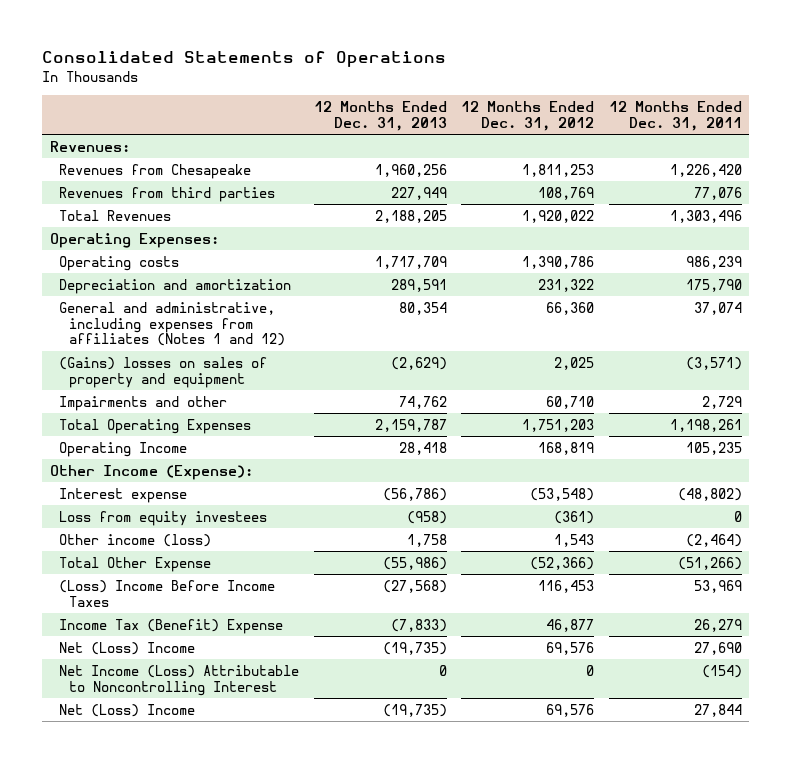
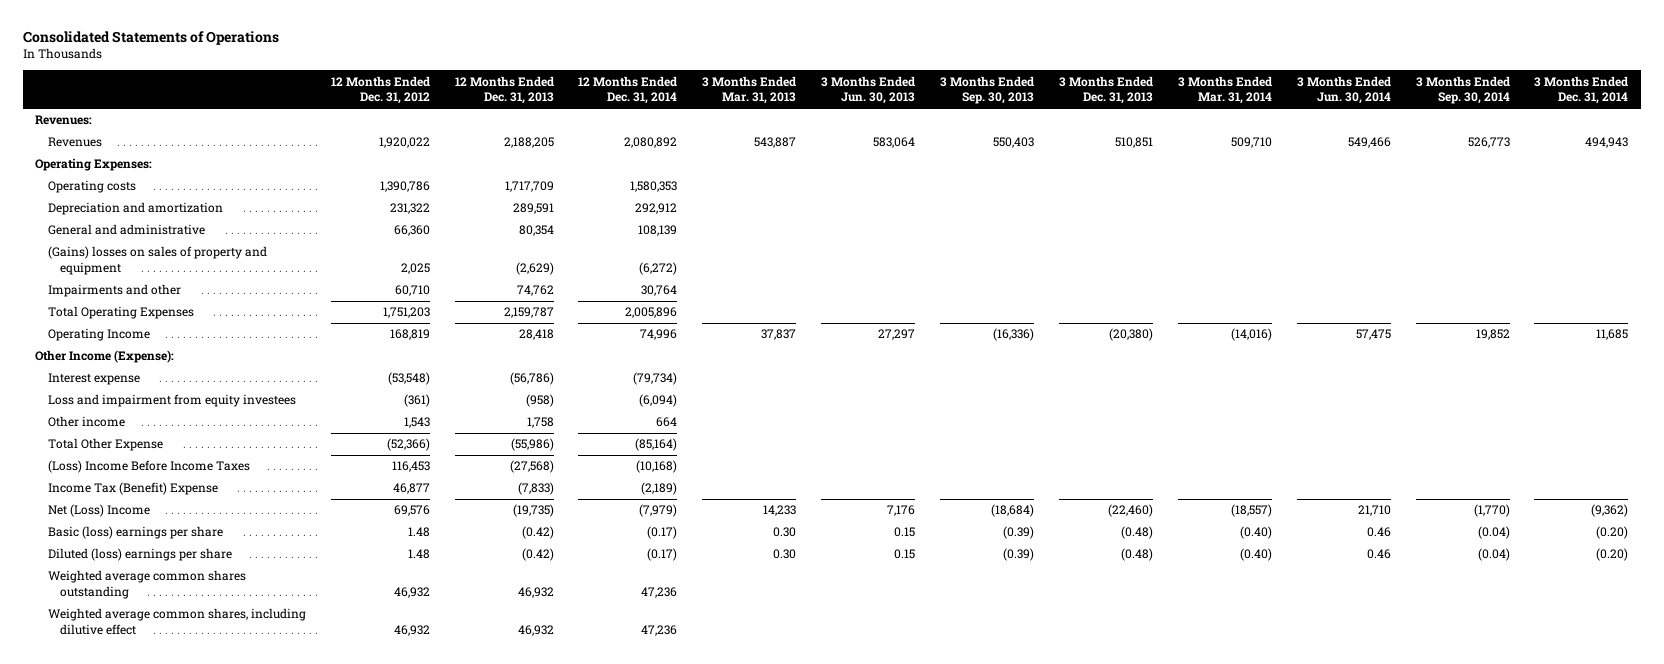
[609,101,743,131] 12 Months Ended Dec. 31, 2011 -> none
none -> [578,75,678,105] 12 Months Ended Dec. 31, 2014
none -> [702,75,797,105] 3 Months Ended Mar. 31, 2013
none -> [821,75,916,105] 3 Months Ended Jun. 30, 2013
none -> [940,75,1035,105] 3 Months Ended Sep. 30, 2013
none -> [1058,75,1153,105] 3 Months Ended Dec. 31, 2013
none -> [1177,75,1272,105] 3 Months Ended Mar. 31, 2014
none -> [1296,75,1391,105] 3 Months Ended Jun. 30, 2014
none -> [1415,75,1510,105] 3 Months Ended Sep. 30, 2014
none -> [1534,75,1629,105] 3 Months Ended Dec. 31, 2014
[59,163,252,179] Revenues from Chesapeake -> none
[59,186,276,202] Revenues from third parties -> none
[59,209,172,221] Total Revenues -> [47,137,102,148] Revenues
[59,301,285,347] General and administrative, including expenses from affiliates (Notes 1 and 12) -> [47,224,205,236] General and administrative
[59,510,268,526] Loss from equity investees -> [47,394,296,408] Loss and impairment from equity investees
[59,533,212,547] Other income (loss) -> [47,416,125,428] Other income
[59,664,300,696] Net Income (Loss) Attributable to Noncontrolling Interest -> none
[59,703,196,717] Net (Loss) Income -> none
none -> [47,526,223,540] Basic (loss) earnings per share
none -> [47,548,232,562] Diluted (loss) earnings per share
none -> [47,570,246,599] Weighted average common shares outstanding
none -> [47,608,306,635] Weighted average common shares, including dilutive effect

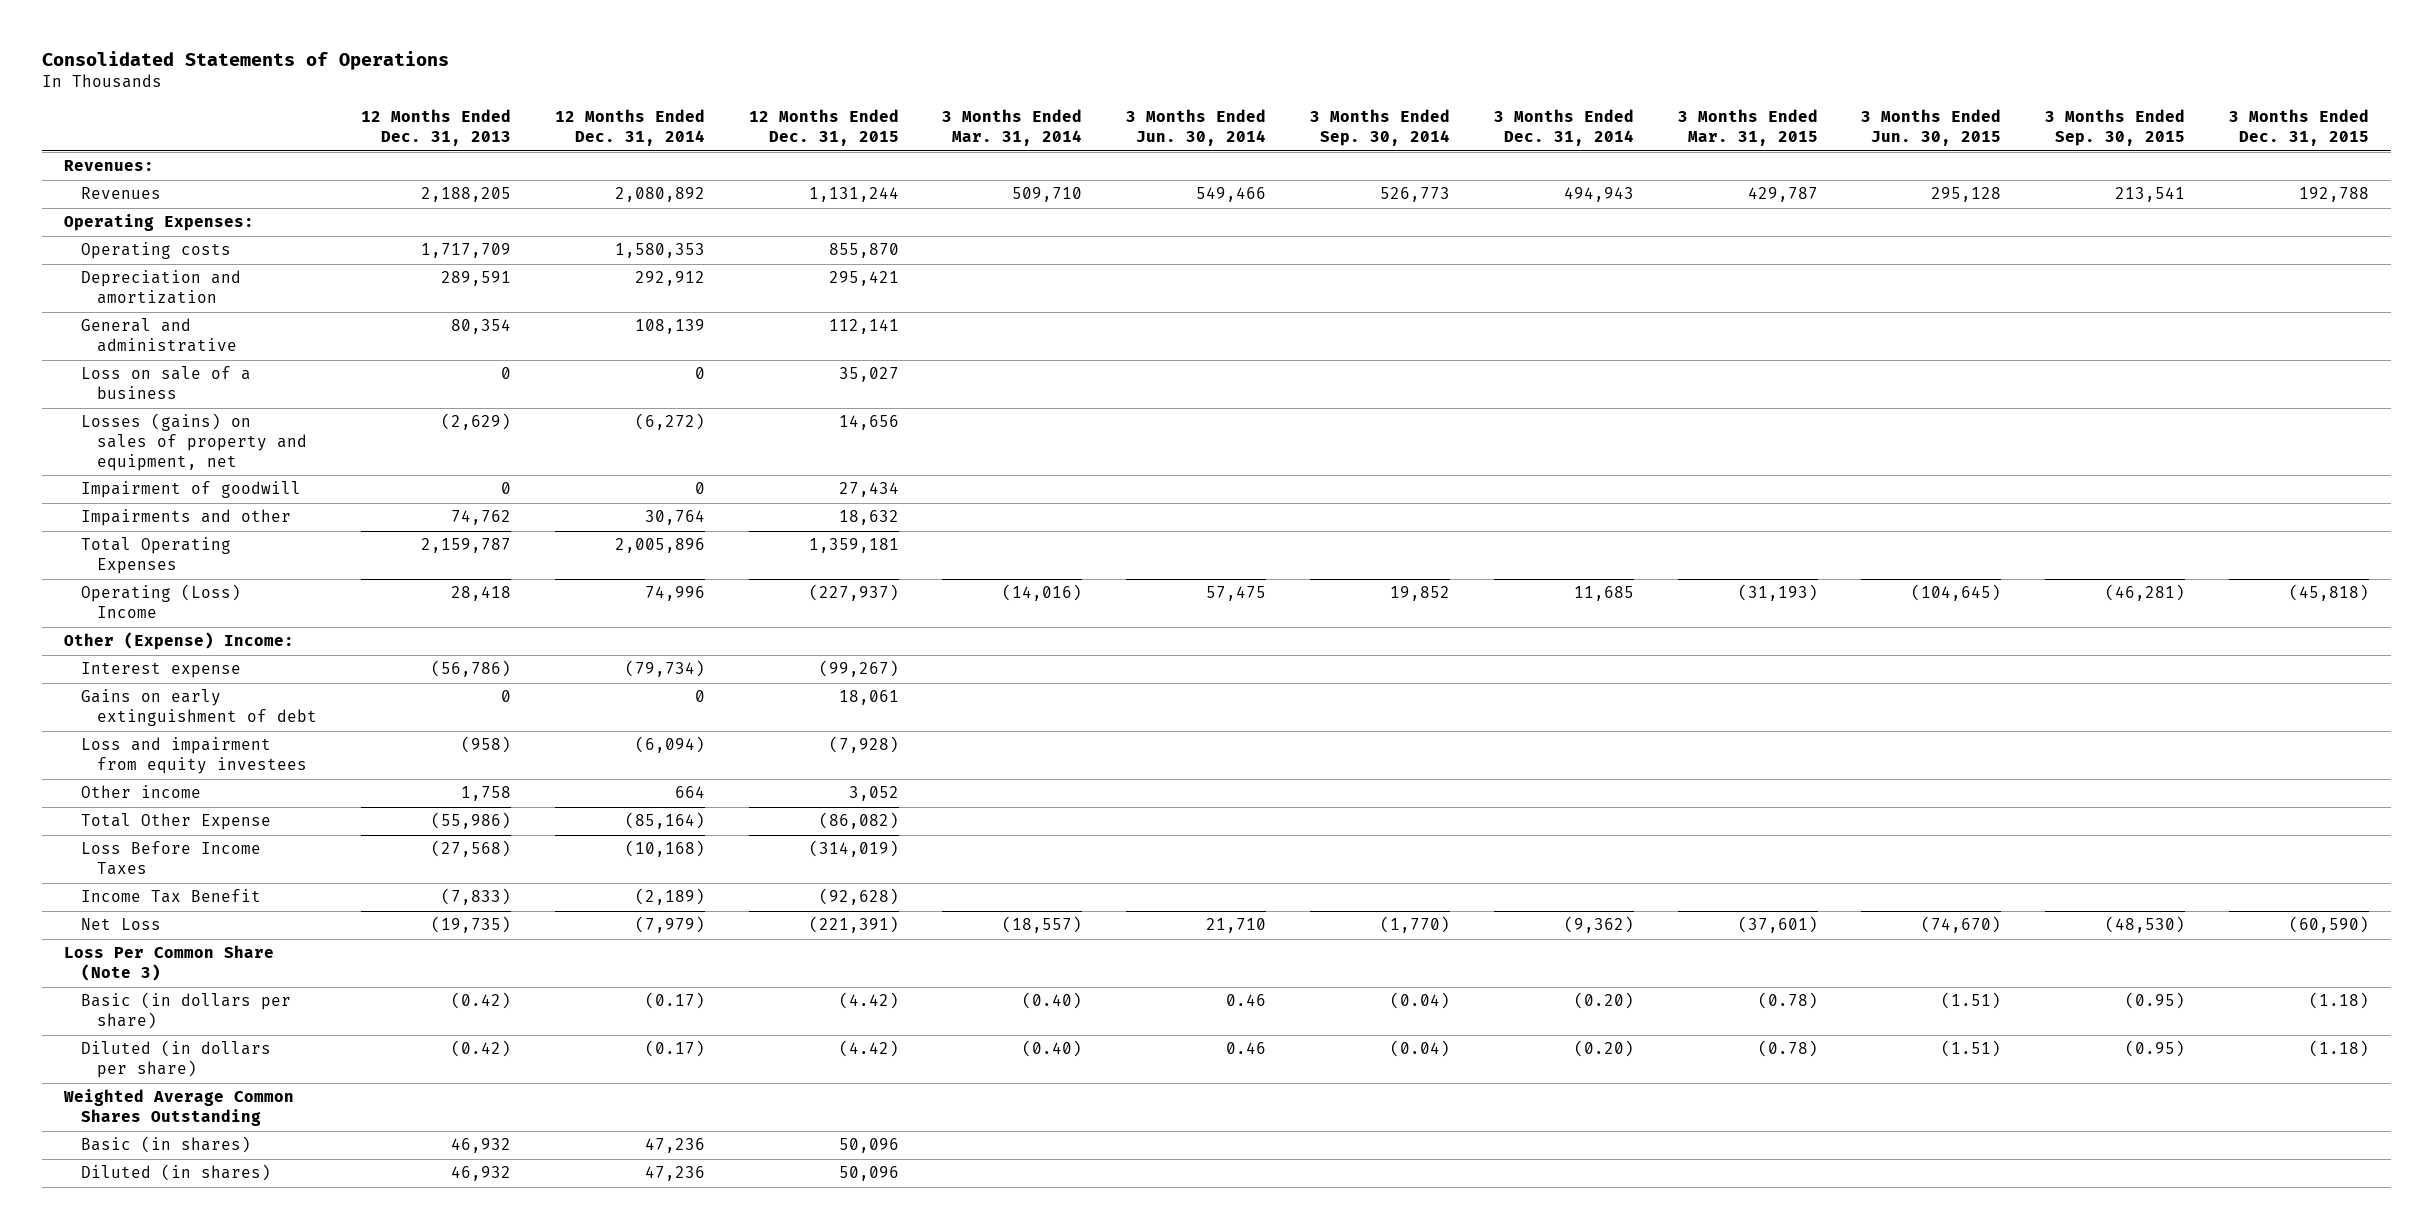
[330,75,430,105] 12 Months Ended Dec. 31, 2012 -> none
[702,75,797,105] 3 Months Ended Mar. 31, 2013 -> none
[821,75,916,105] 3 Months Ended Jun. 30, 2013 -> none
[940,75,1035,105] 3 Months Ended Sep. 30, 2013 -> none
[1058,75,1153,105] 3 Months Ended Dec. 31, 2013 -> none
none -> [748,109,899,147] 12 Months Ended Dec. 31, 2015
none -> [1677,109,1818,147] 3 Months Ended Mar. 31, 2015
none -> [1861,109,2002,147] 3 Months Ended Jun. 30, 2015
none -> [2045,109,2186,147] 3 Months Ended Sep. 30, 2015
none -> [2228,109,2369,147] 3 Months Ended Dec. 31, 2015
none -> [80,366,251,400] Loss on sale of a business
[47,246,267,275] (Gains) losses on sales of property and equipment -> [80,413,308,472] Losses (gains) on sales of property and equipment, net
none -> [80,481,301,499] Impairment of goodwill
[47,328,150,342] Operating Income -> [80,584,241,619] Operating (Loss) Income
[35,350,175,364] Other Income (Expense): -> [64,632,295,651] Other (Expense) Income:
none -> [80,689,318,727] Gains on early extinguishment of debt
[47,460,250,474] (Loss) Income Before Income Taxes -> [80,841,261,876] Loss Before Income Taxes
[47,482,218,496] Income Tax (Benefit) Expense -> [80,889,261,904] Income Tax Benefit
[47,504,150,518] Net (Loss) Income -> [80,918,161,931] Net Loss
none -> [64,945,275,982] Loss Per Common Share (Note 3)
[47,526,223,540] Basic (loss) earnings per share -> [80,992,291,1030] Basic (in dollars per share)
[47,548,232,562] Diluted (loss) earnings per share -> [80,1040,271,1079] Diluted (in dollars per share)
none -> [63,1089,295,1127] Weighted Average Common Shares Outstanding
[47,570,246,599] Weighted average common shares outstanding -> [80,1136,251,1154] Basic (in shares)
[47,608,306,635] Weighted average common shares, including dilutive effect -> [80,1164,271,1182] Diluted (in shares)

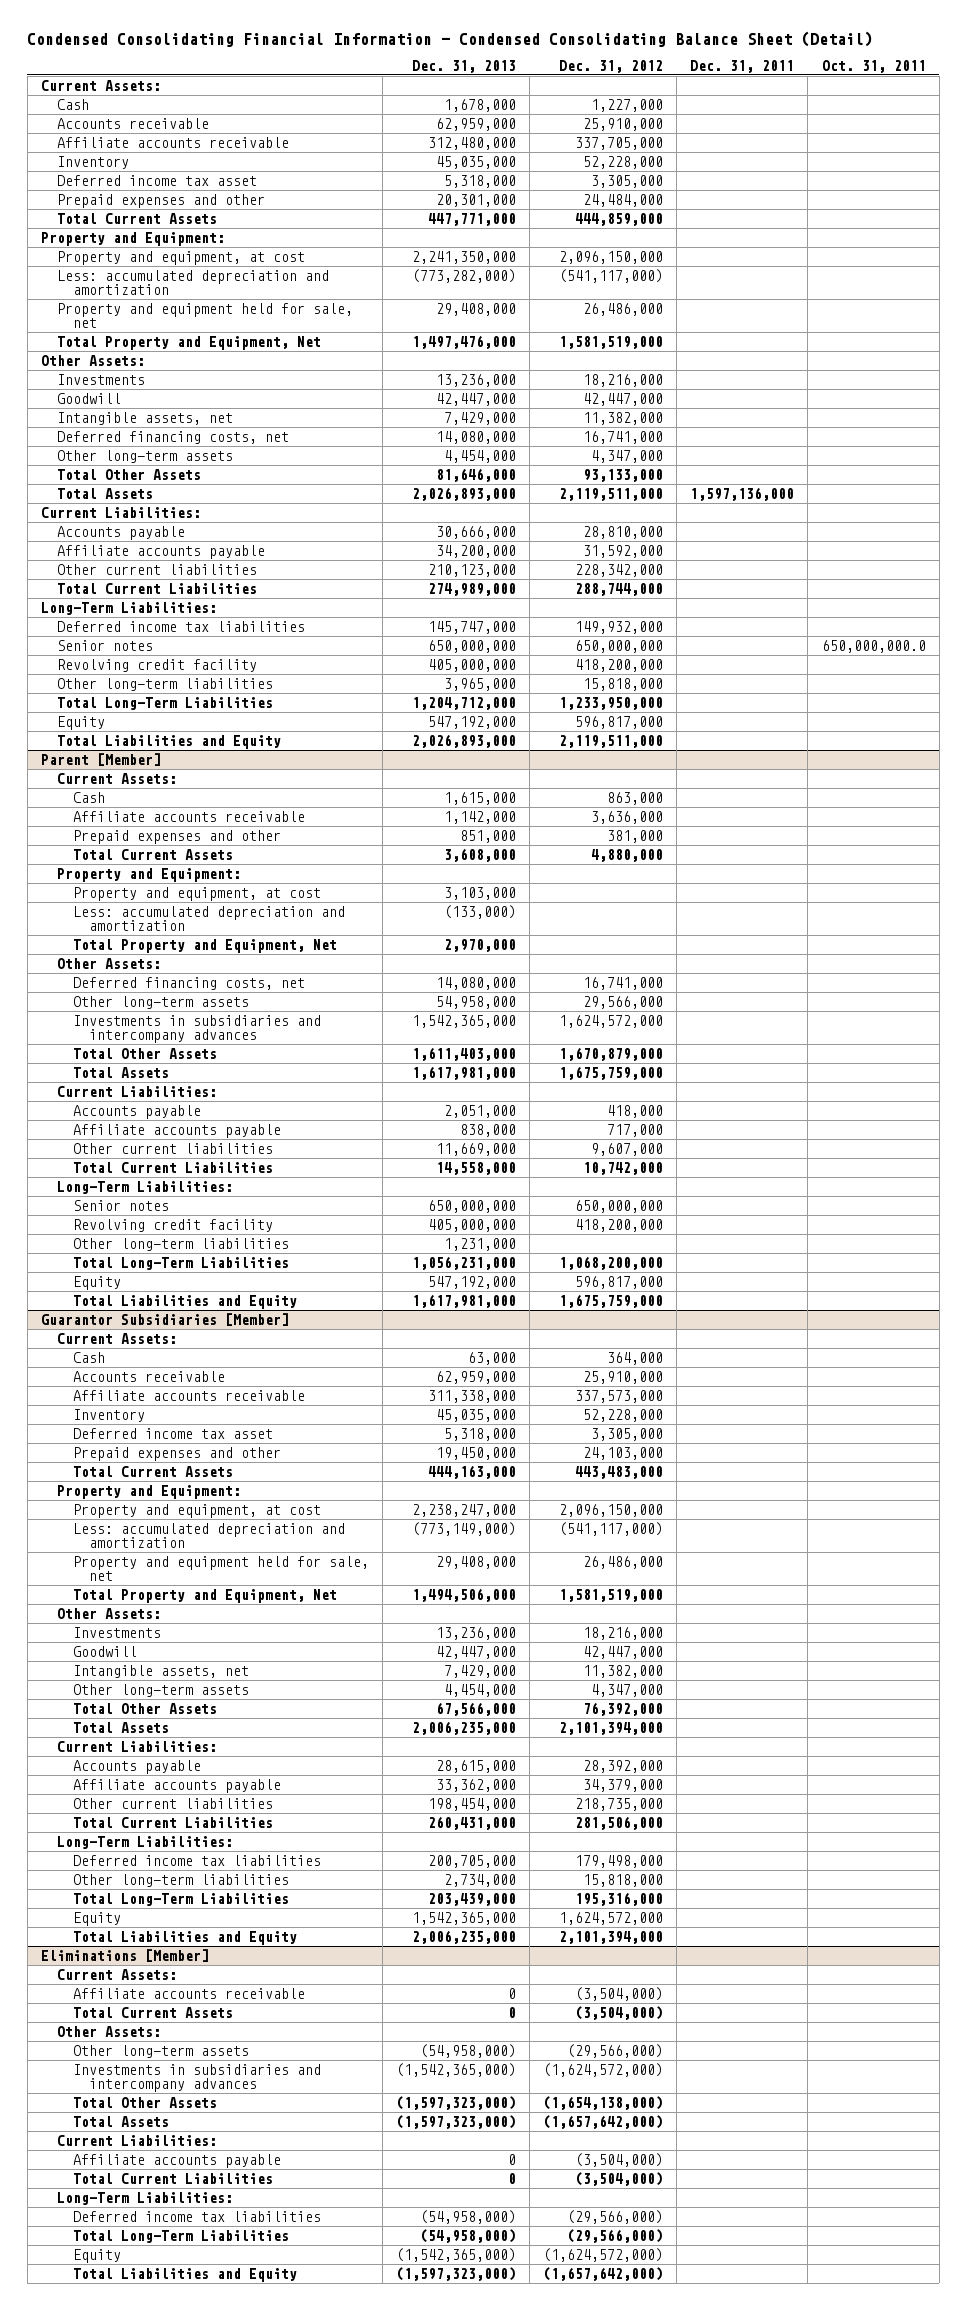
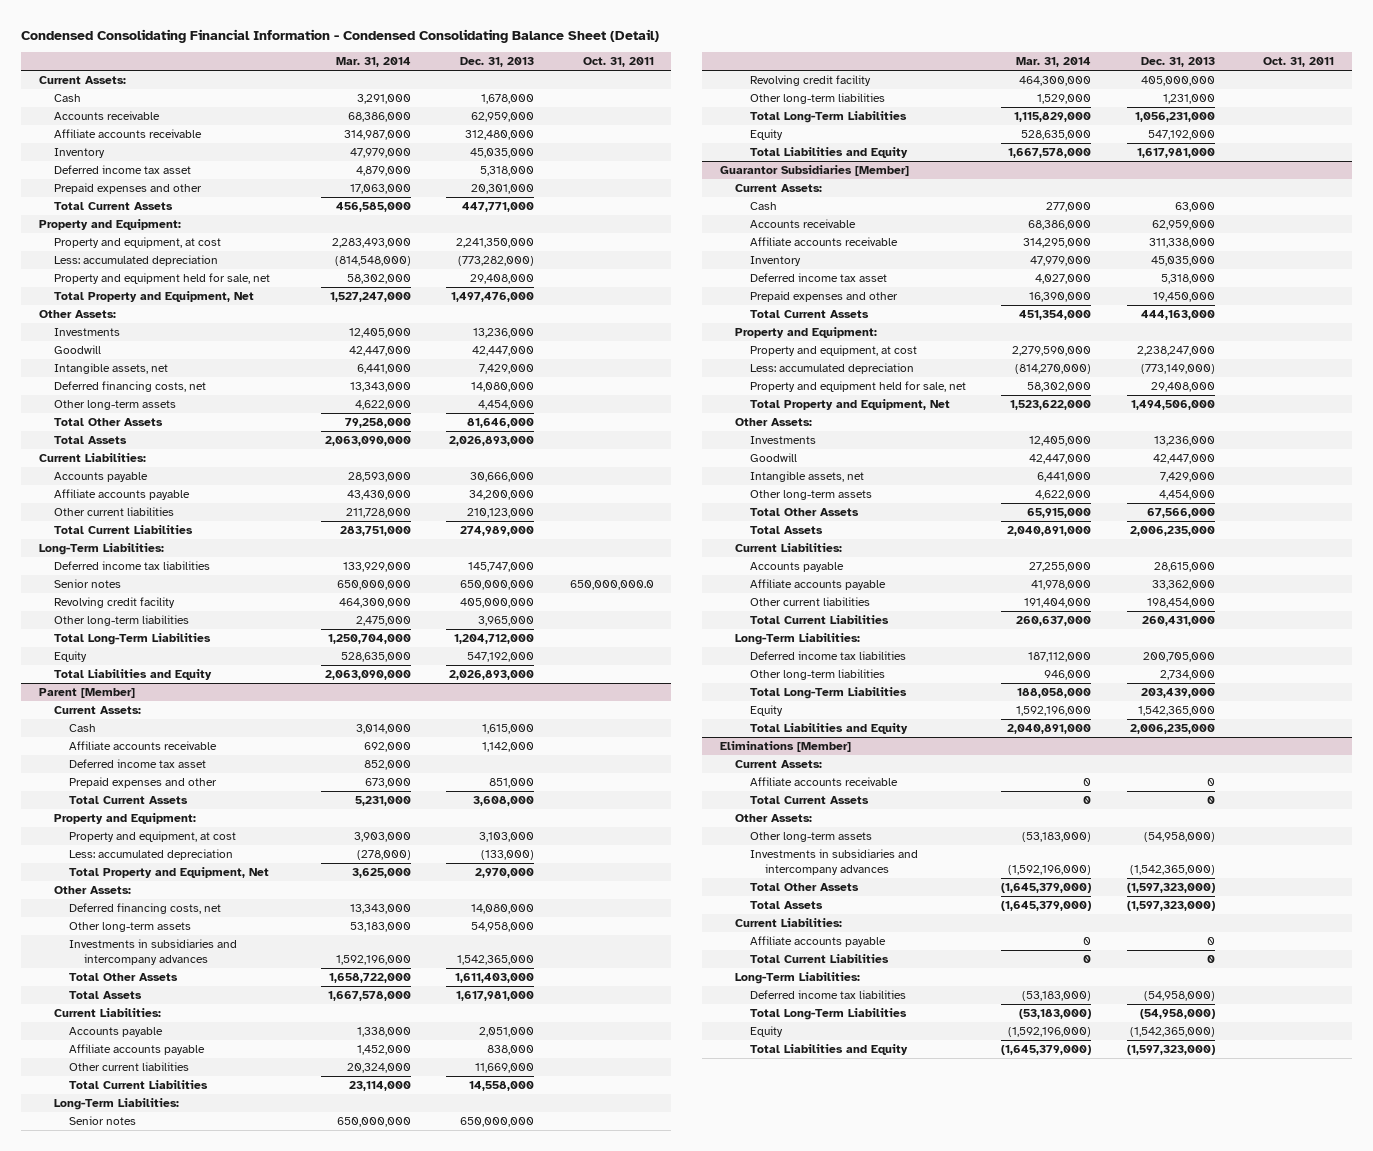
[559,59,664,73] Dec. 31, 2012 -> none
[690,59,795,73] Dec. 31, 2011 -> none
none -> [335,57,411,68] Mar. 31, 2014
[56,269,329,296] Less: accumulated depreciation and amortization -> [54,255,219,267] Less: accumulated depreciation
none -> [69,759,207,769] Deferred income tax asset
[72,905,345,932] Less: accumulated depreciation and amortization -> [69,849,234,861] Less: accumulated depreciation
[72,1522,345,1549] Less: accumulated depreciation and amortization -> [749,363,914,375] Less: accumulated depreciation

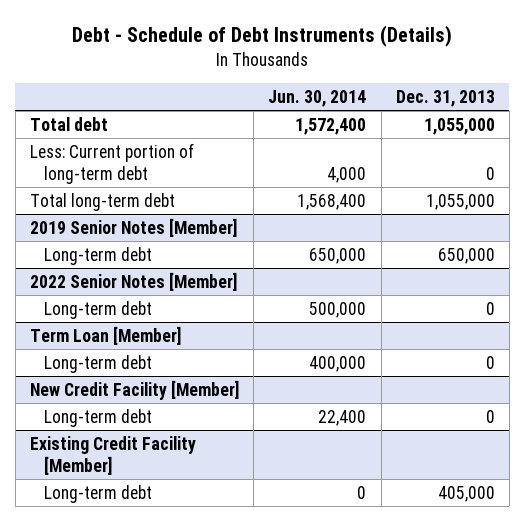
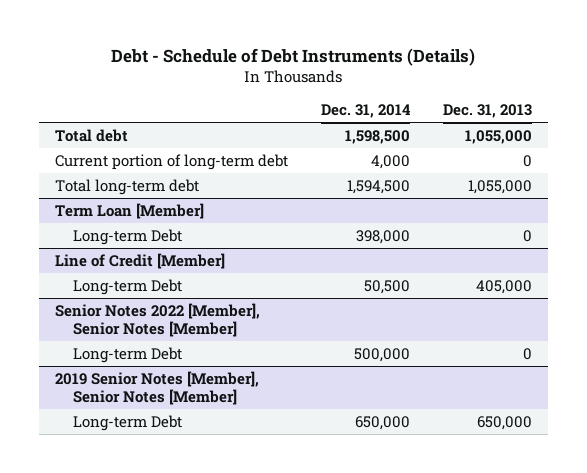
[268,89,367,107] Jun. 30, 2014 -> none
none -> [320,104,411,119] Dec. 31, 2014
[29,142,194,184] Less: Current portion of long-term debt -> [55,153,289,170] Current portion of long-term debt
[29,217,237,237] 2019 Senior Notes [Member] -> none
[43,246,152,265] Long-term debt -> none
[29,271,237,291] 2022 Senior Notes [Member] -> none
[43,300,152,319] Long-term debt -> none
[29,379,239,400] New Credit Facility [Member] -> none
[29,435,196,475] Existing Credit Facility [Member] -> none
[43,354,152,373] Long-term debt -> [72,228,182,245] Long-term Debt
none -> [55,252,226,269] Line of Credit [Member]
[43,408,152,427] Long-term debt -> [72,278,182,295] Long-term Debt
[485,409,495,423] 0 -> [475,279,532,294] 405,000
none -> [55,302,261,337] Senior Notes 2022 [Member], Senior Notes [Member]
[43,484,152,503] Long-term debt -> [72,346,182,363] Long-term Debt
[437,485,495,502] 405,000 -> [522,347,532,360] 0
none -> [55,370,260,405] 2019 Senior Notes [Member], Senior Notes [Member]
none -> [72,414,182,431] Long-term Debt

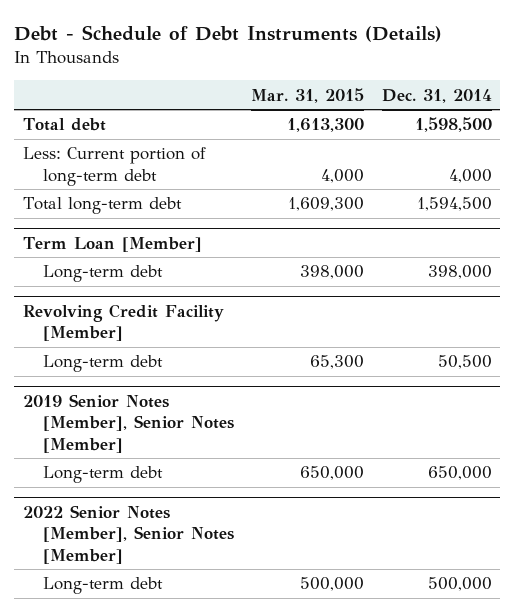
[442,104,532,119] Dec. 31, 2013 -> none
none -> [251,87,365,103] Mar. 31, 2015
[55,153,289,170] Current portion of long-term debt -> [22,147,206,186] Less: Current portion of long-term debt
[55,252,226,269] Line of Credit [Member] -> none
[55,302,261,337] Senior Notes 2022 [Member], Senior Notes [Member] -> none
[72,346,182,363] Long-term Debt -> none
[72,228,182,245] Long-term Debt -> [42,265,163,283] Long-term debt
none -> [22,303,224,342] Revolving Credit Facility [Member]
[72,278,182,295] Long-term Debt -> [42,355,163,373] Long-term debt
[72,414,182,431] Long-term Debt -> [42,466,163,484] Long-term debt
none -> [22,504,234,564] 2022 Senior Notes [Member], Senior Notes [Member]
none -> [42,577,163,595] Long-term debt

